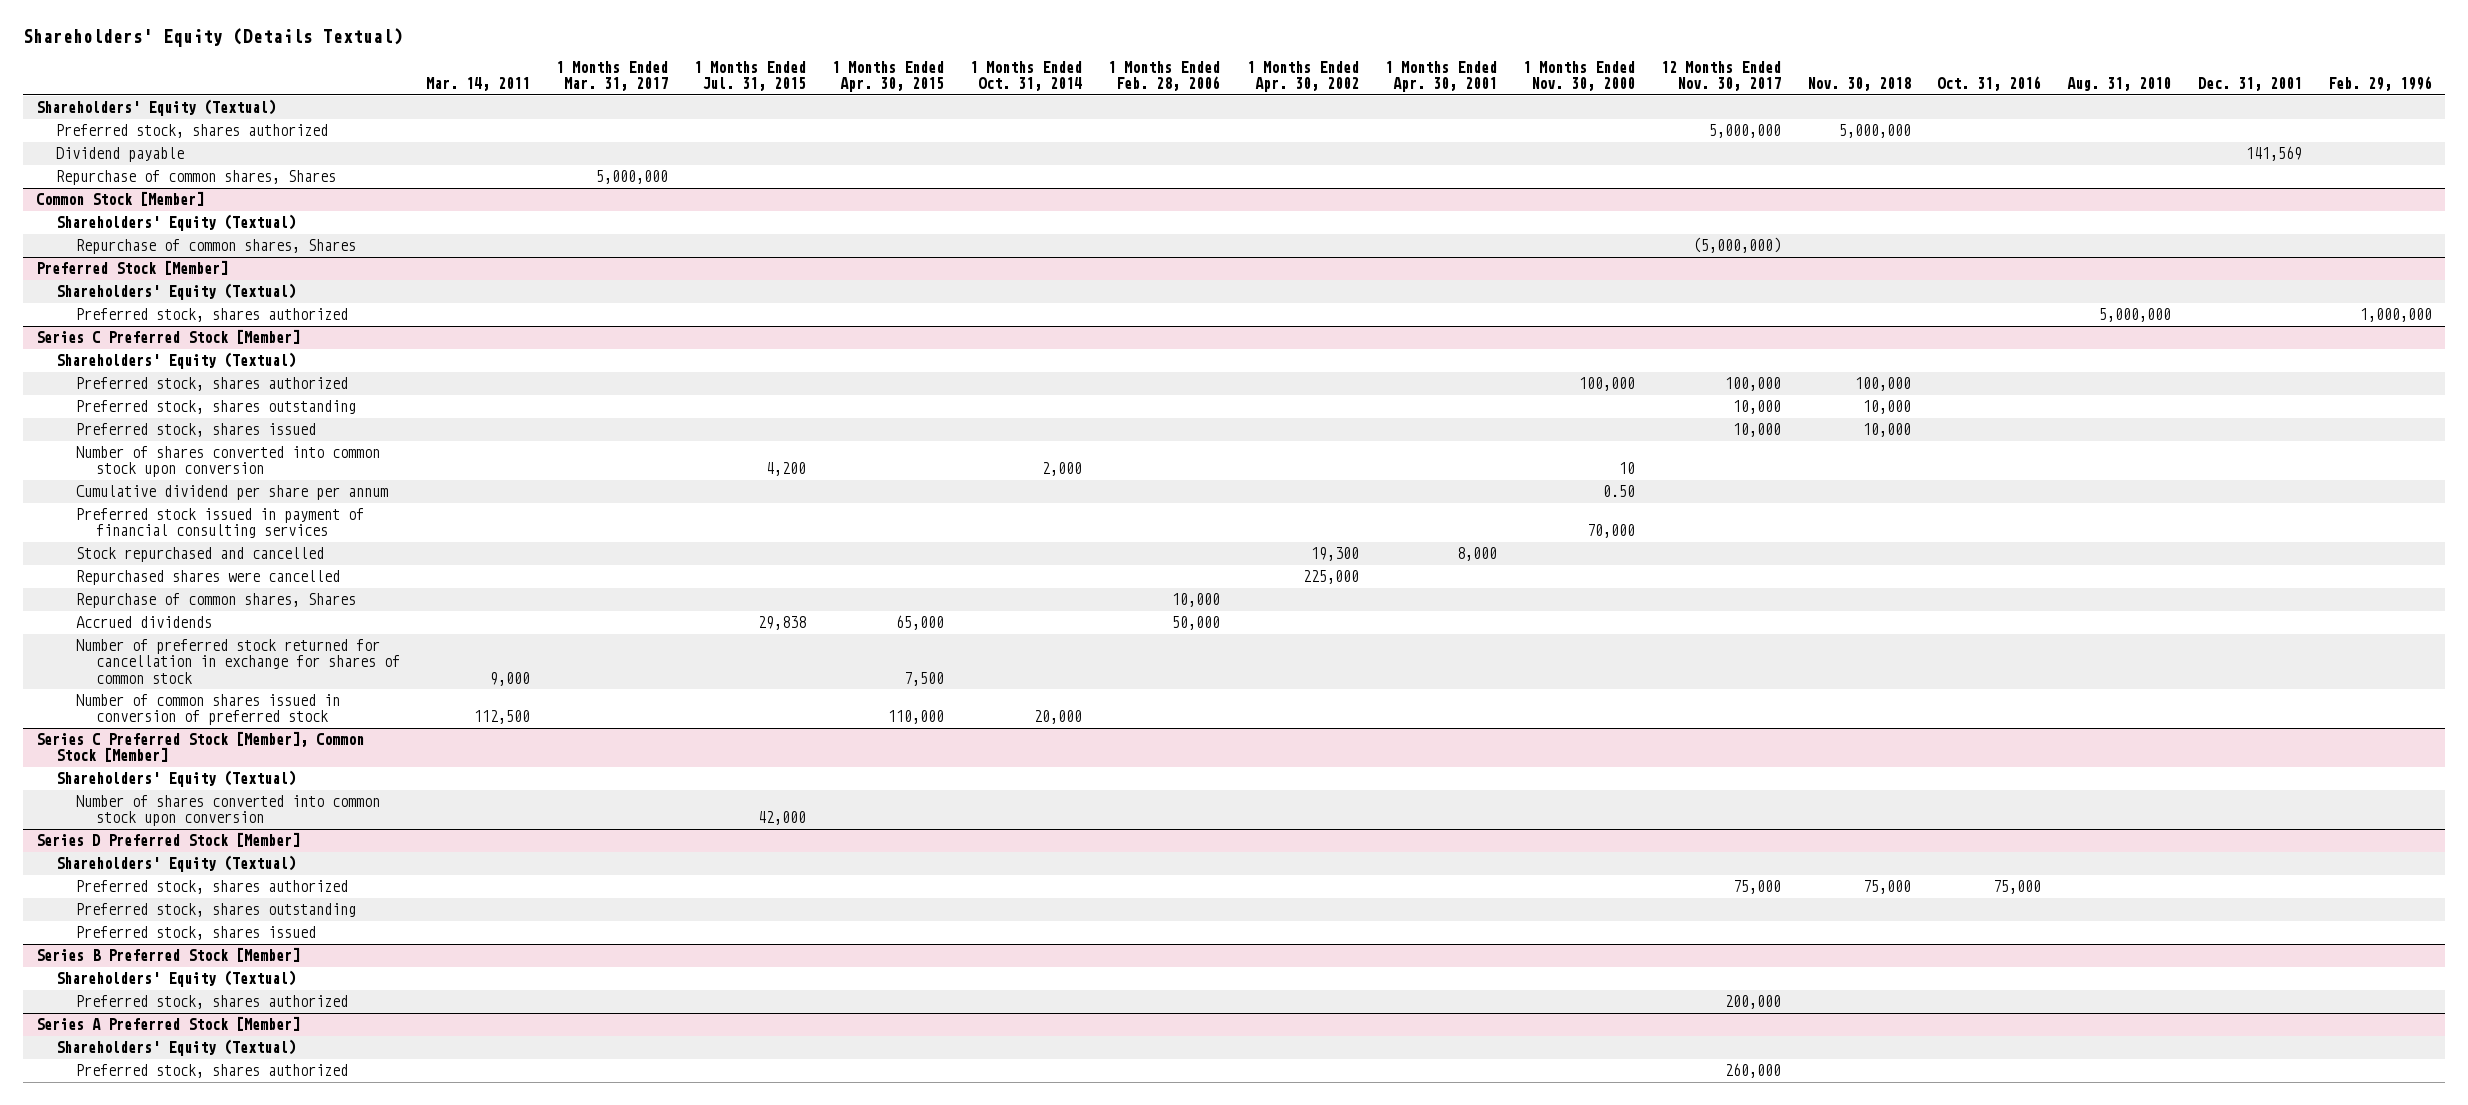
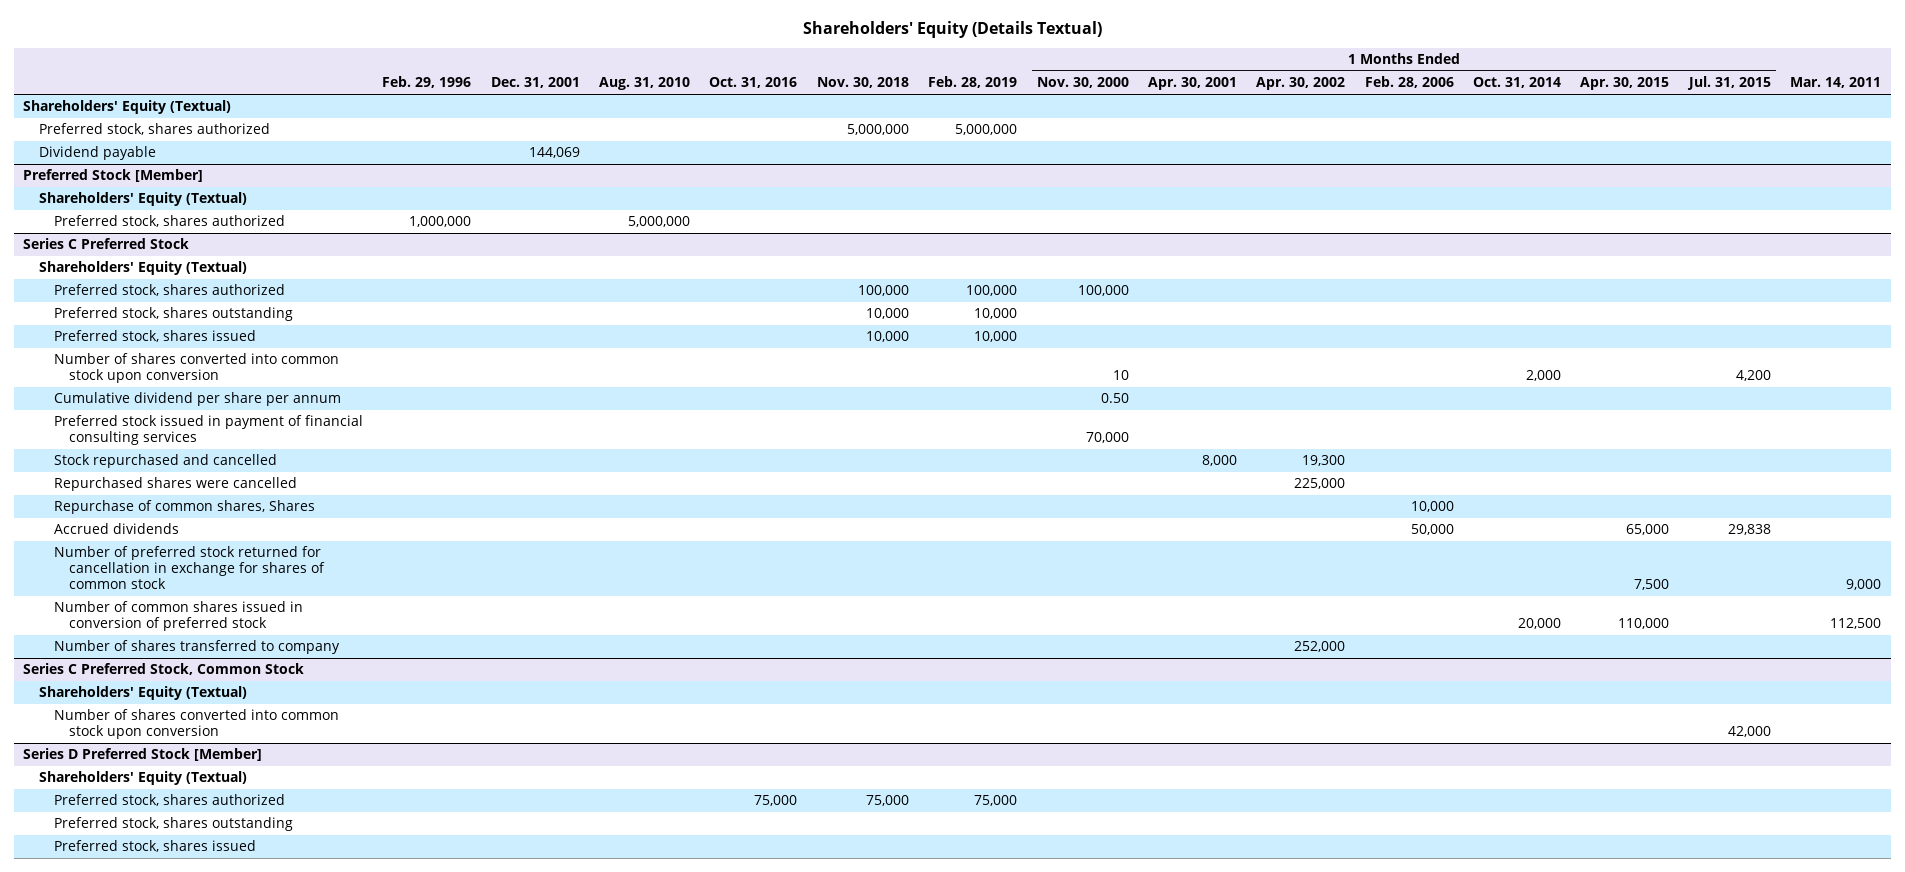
[555,60,668,92] 1 Months Ended Mar. 31, 2017 -> none
[1660,60,1781,92] 12 Months Ended Nov. 30, 2017 -> none
none -> [928,76,1018,89] Feb. 28, 2019
[56,170,337,186] Repurchase of common shares, Shares -> none
[36,191,205,207] Common Stock [Member] -> none
[56,214,297,232] Shareholders' Equity (Textual) -> none
[75,239,356,255] Repurchase of common shares, Shares -> none
[2245,146,2302,162] 141,569 -> [528,147,580,159] 144,069
[36,329,301,345] Series C Preferred Stock [Member] -> [23,238,190,250] Series C Preferred Stock
none -> [53,640,340,655] Number of shares transferred to company
[36,731,365,763] Series C Preferred Stock [Member], Common Stock [Member] -> [23,663,305,676] Series C Preferred Stock, Common Stock
[36,947,301,963] Series B Preferred Stock [Member] -> none
[56,970,297,988] Shareholders' Equity (Textual) -> none
[75,995,348,1010] Preferred stock, shares authorized -> none
[36,1016,301,1032] Series A Preferred Stock [Member] -> none
[56,1039,297,1057] Shareholders' Equity (Textual) -> none
[75,1064,348,1079] Preferred stock, shares authorized -> none

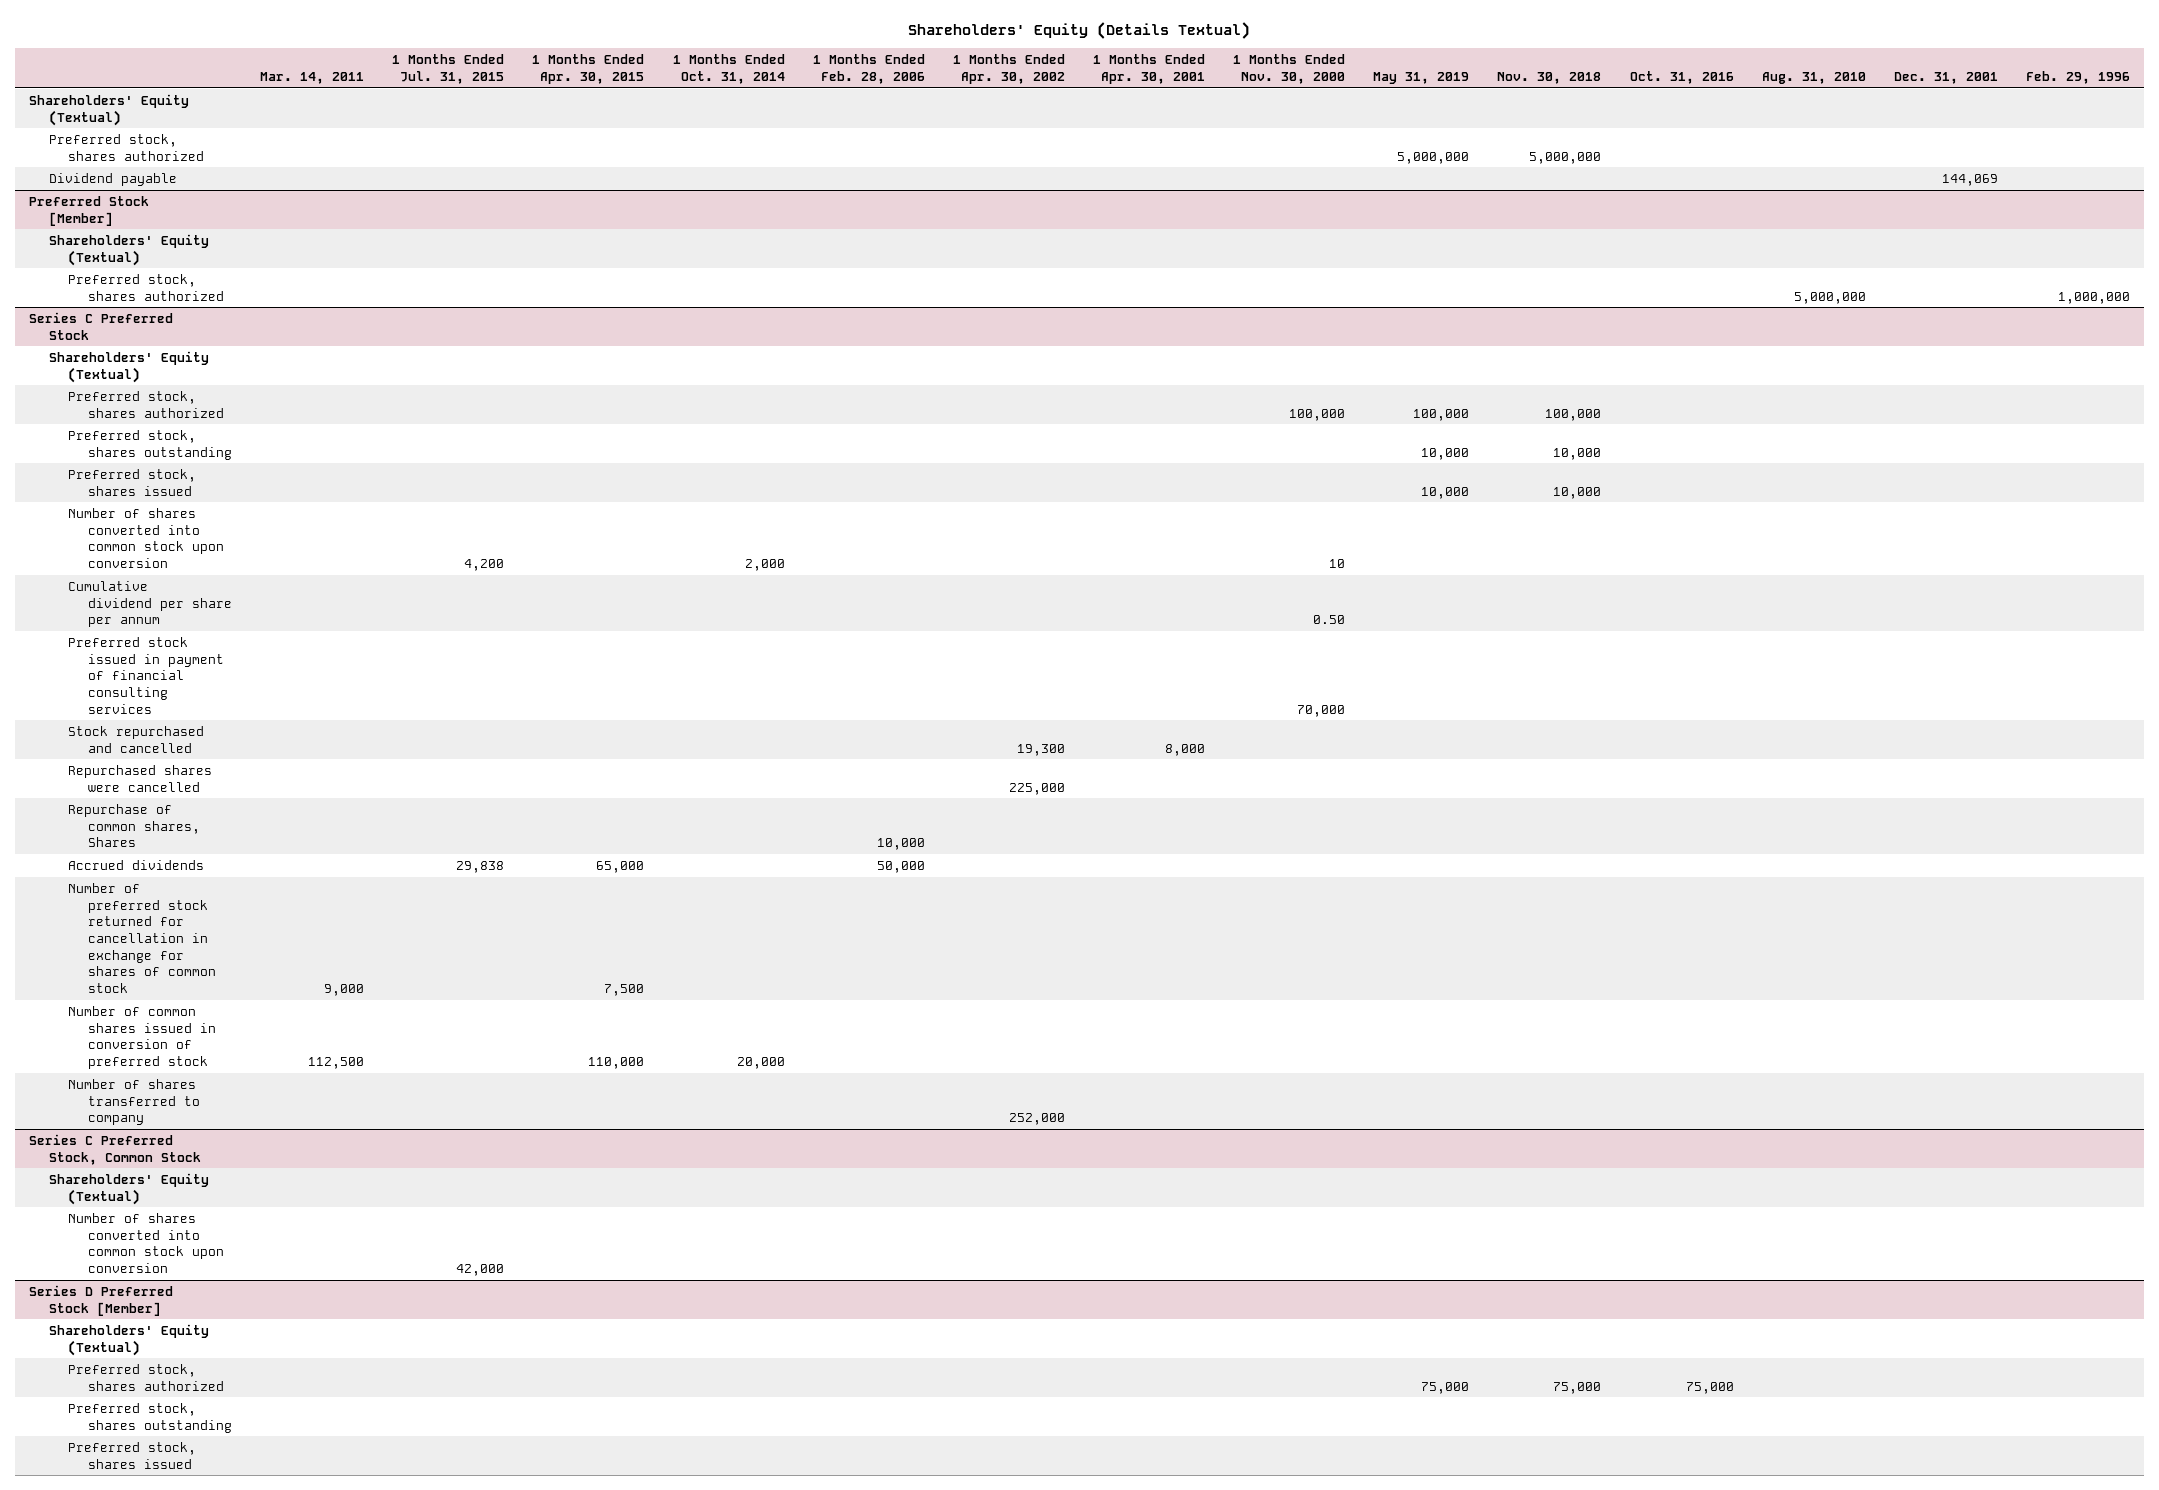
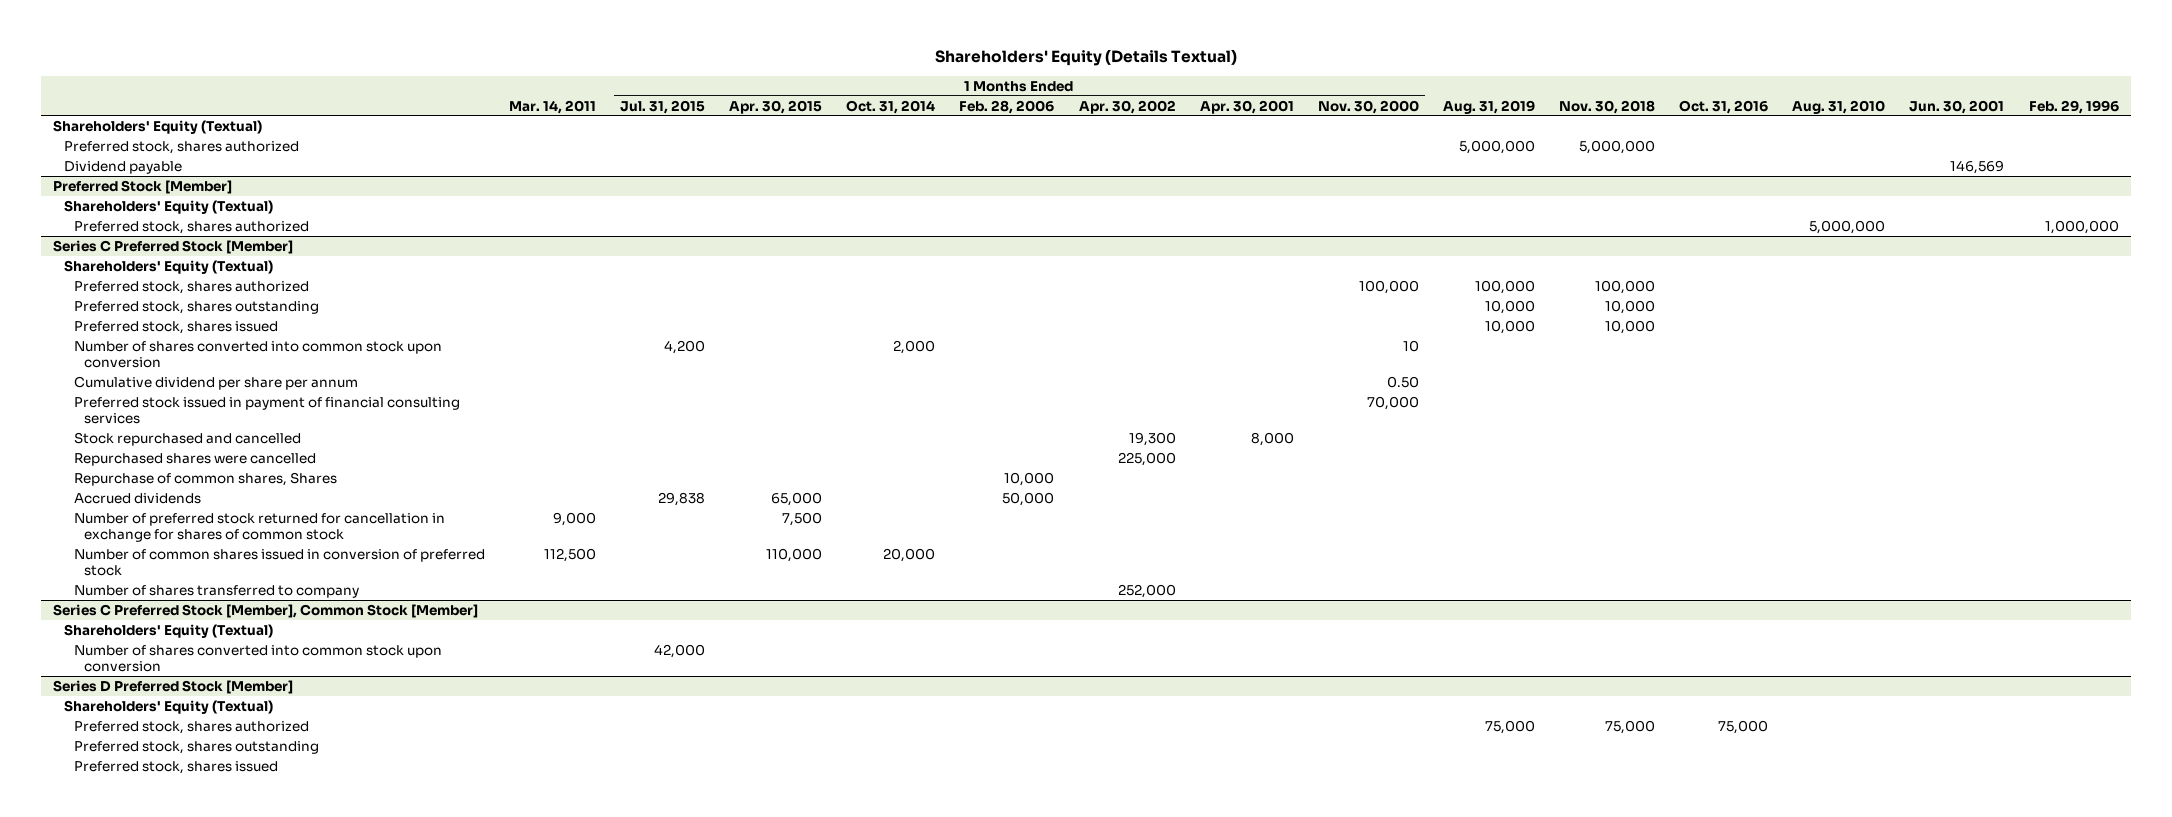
[1373,71,1470,84] May 31, 2019 -> none
[1893,71,1998,84] Dec. 31, 2001 -> none
none -> [1442,99,1535,114] Aug. 31, 2019
none -> [1909,99,2005,114] Jun. 30, 2001
[29,311,174,340] Series C Preferred Stock -> [53,239,294,254] Series C Preferred Stock [Member]
[29,1133,201,1165] Series C Preferred Stock, Common Stock -> [53,603,479,618] Series C Preferred Stock [Member], Common Stock [Member]

